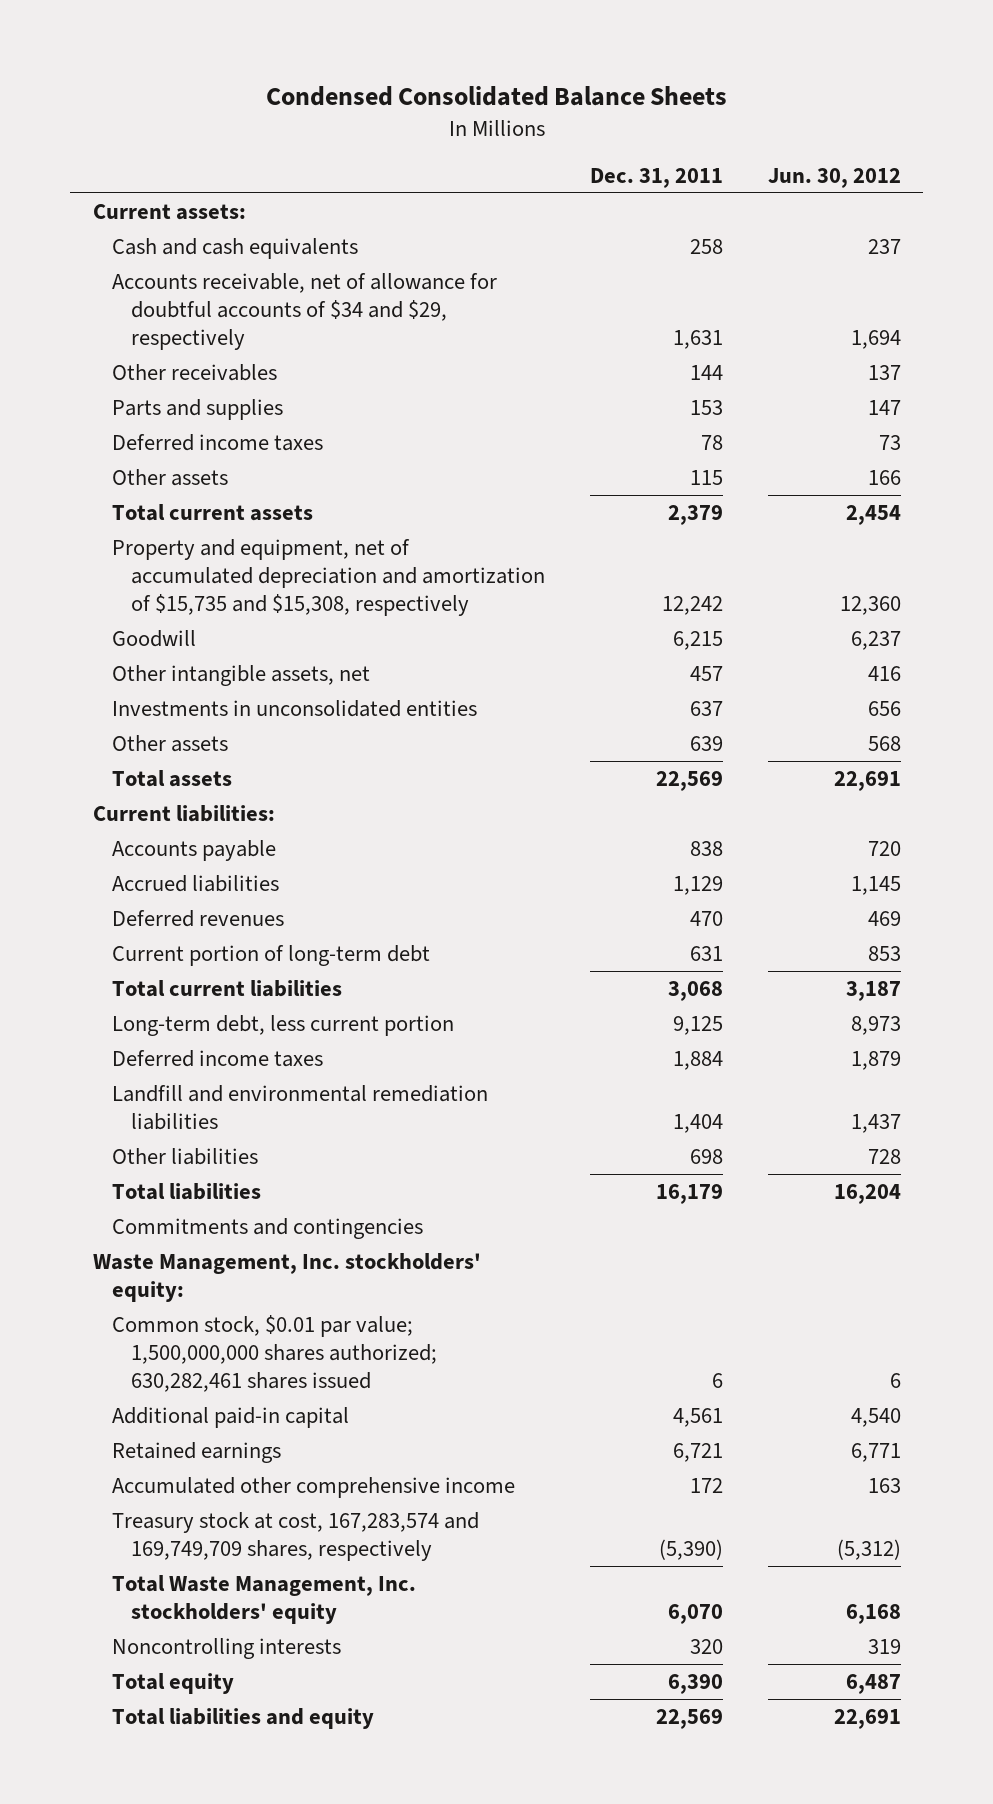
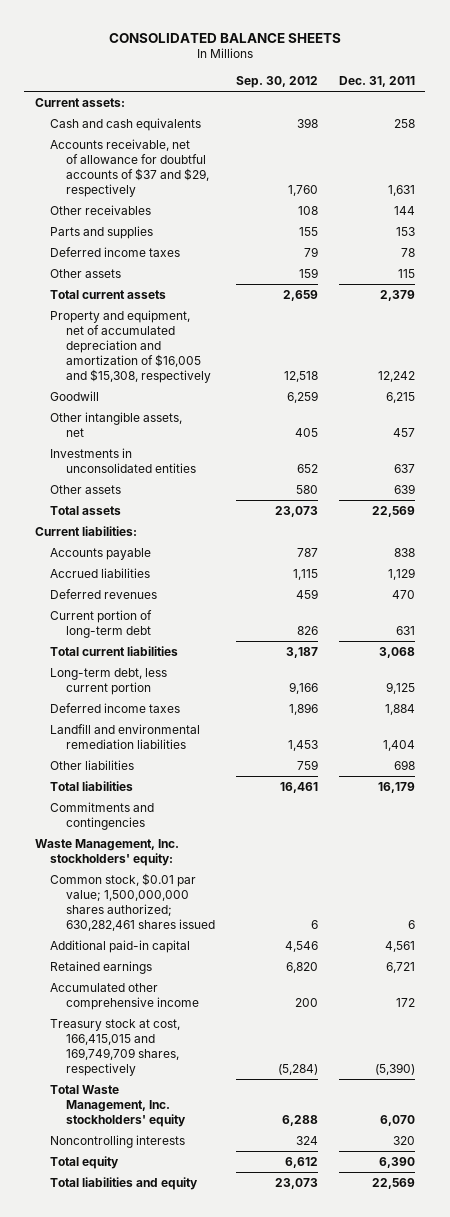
[265,86,727,107] Condensed Consolidated Balance Sheets -> [108,32,341,43] CONSOLIDATED BALANCE SHEETS
[767,167,901,188] Jun. 30, 2012 -> none
none -> [235,76,318,89] Sep. 30, 2012
[111,272,497,351] Accounts receivable, net of allowance for doubtful accounts of $34 and $29, respectively -> [50,138,209,197] Accounts receivable, net of allowance for doubtful accounts of $37 and $29, respectively
[111,538,545,617] Property and equipment, net of accumulated depreciation and amortization of $15,735 and $15,308, respectively -> [50,309,211,383] Property and equipment, net of accumulated depreciation and amortization of $16,005 and $15,308, respectively
[111,1511,479,1562] Treasury stock at cost, 167,283,574 and 169,749,709 shares, respectively -> [50,1018,181,1076] Treasury stock at cost, 166,415,015 and 169,749,709 shares, respectively

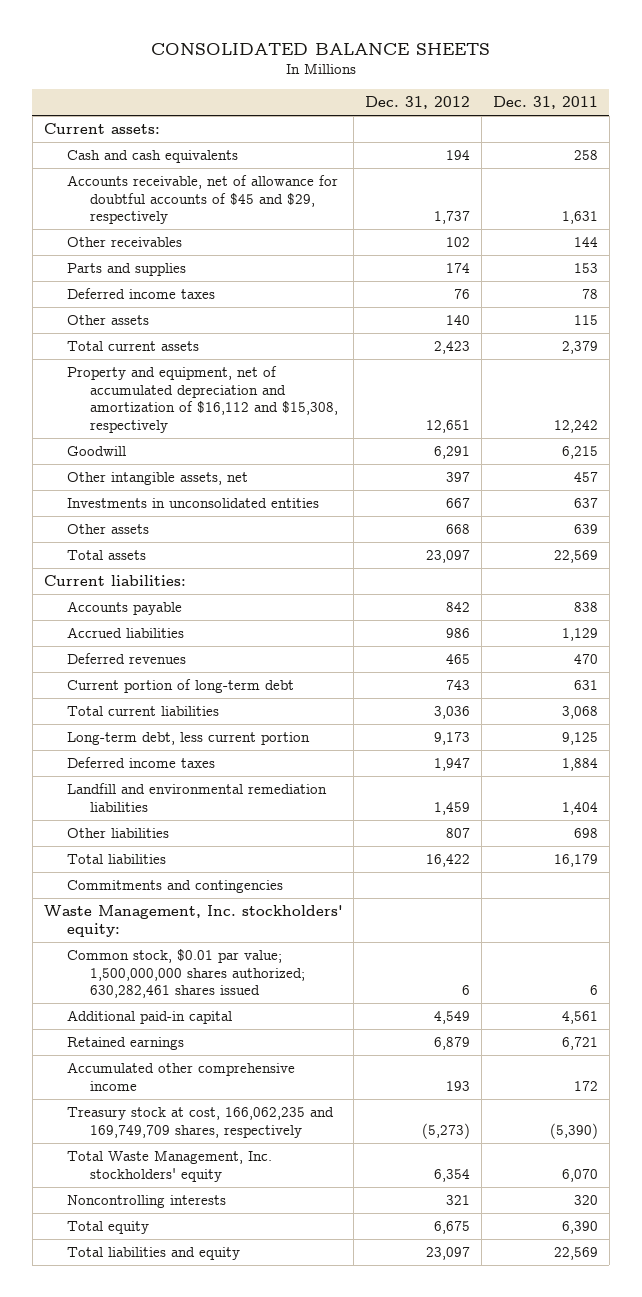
[235,76,318,89] Sep. 30, 2012 -> none
none -> [365,96,471,110] Dec. 31, 2012
[50,138,209,197] Accounts receivable, net of allowance for doubtful accounts of $37 and $29, respectively -> [66,175,338,225] Accounts receivable, net of allowance for doubtful accounts of $45 and $29, respectively
[50,309,211,383] Property and equipment, net of accumulated depreciation and amortization of $16,005 and $15,308, respectively -> [66,366,338,433] Property and equipment, net of accumulated depreciation and amortization of $16,112 and $15,308, respectively
[50,1018,181,1076] Treasury stock at cost, 166,415,015 and 169,749,709 shares, respectively -> [66,1107,334,1138] Treasury stock at cost, 166,062,235 and 169,749,709 shares, respectively

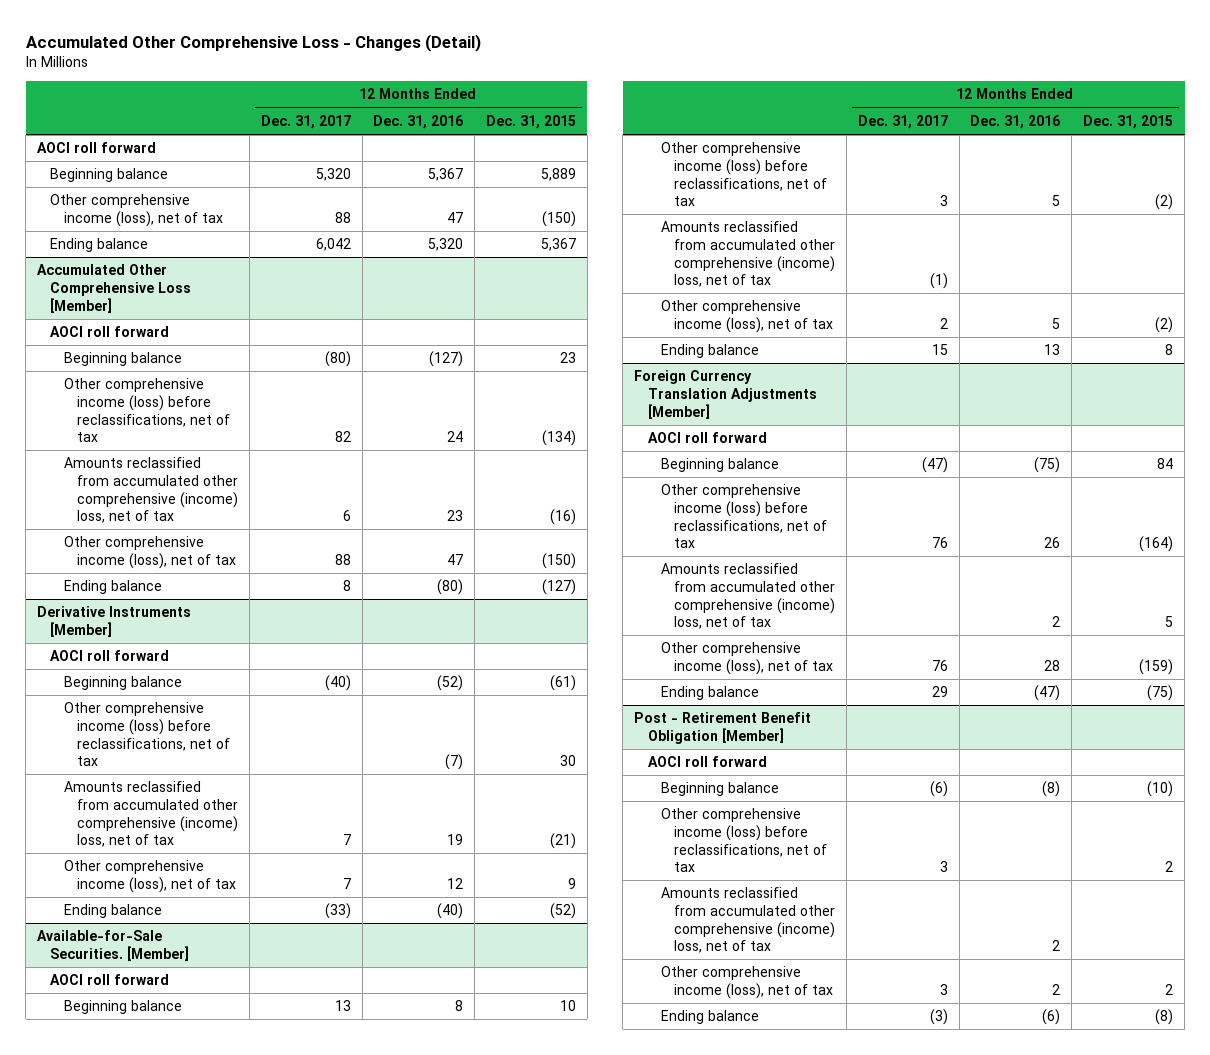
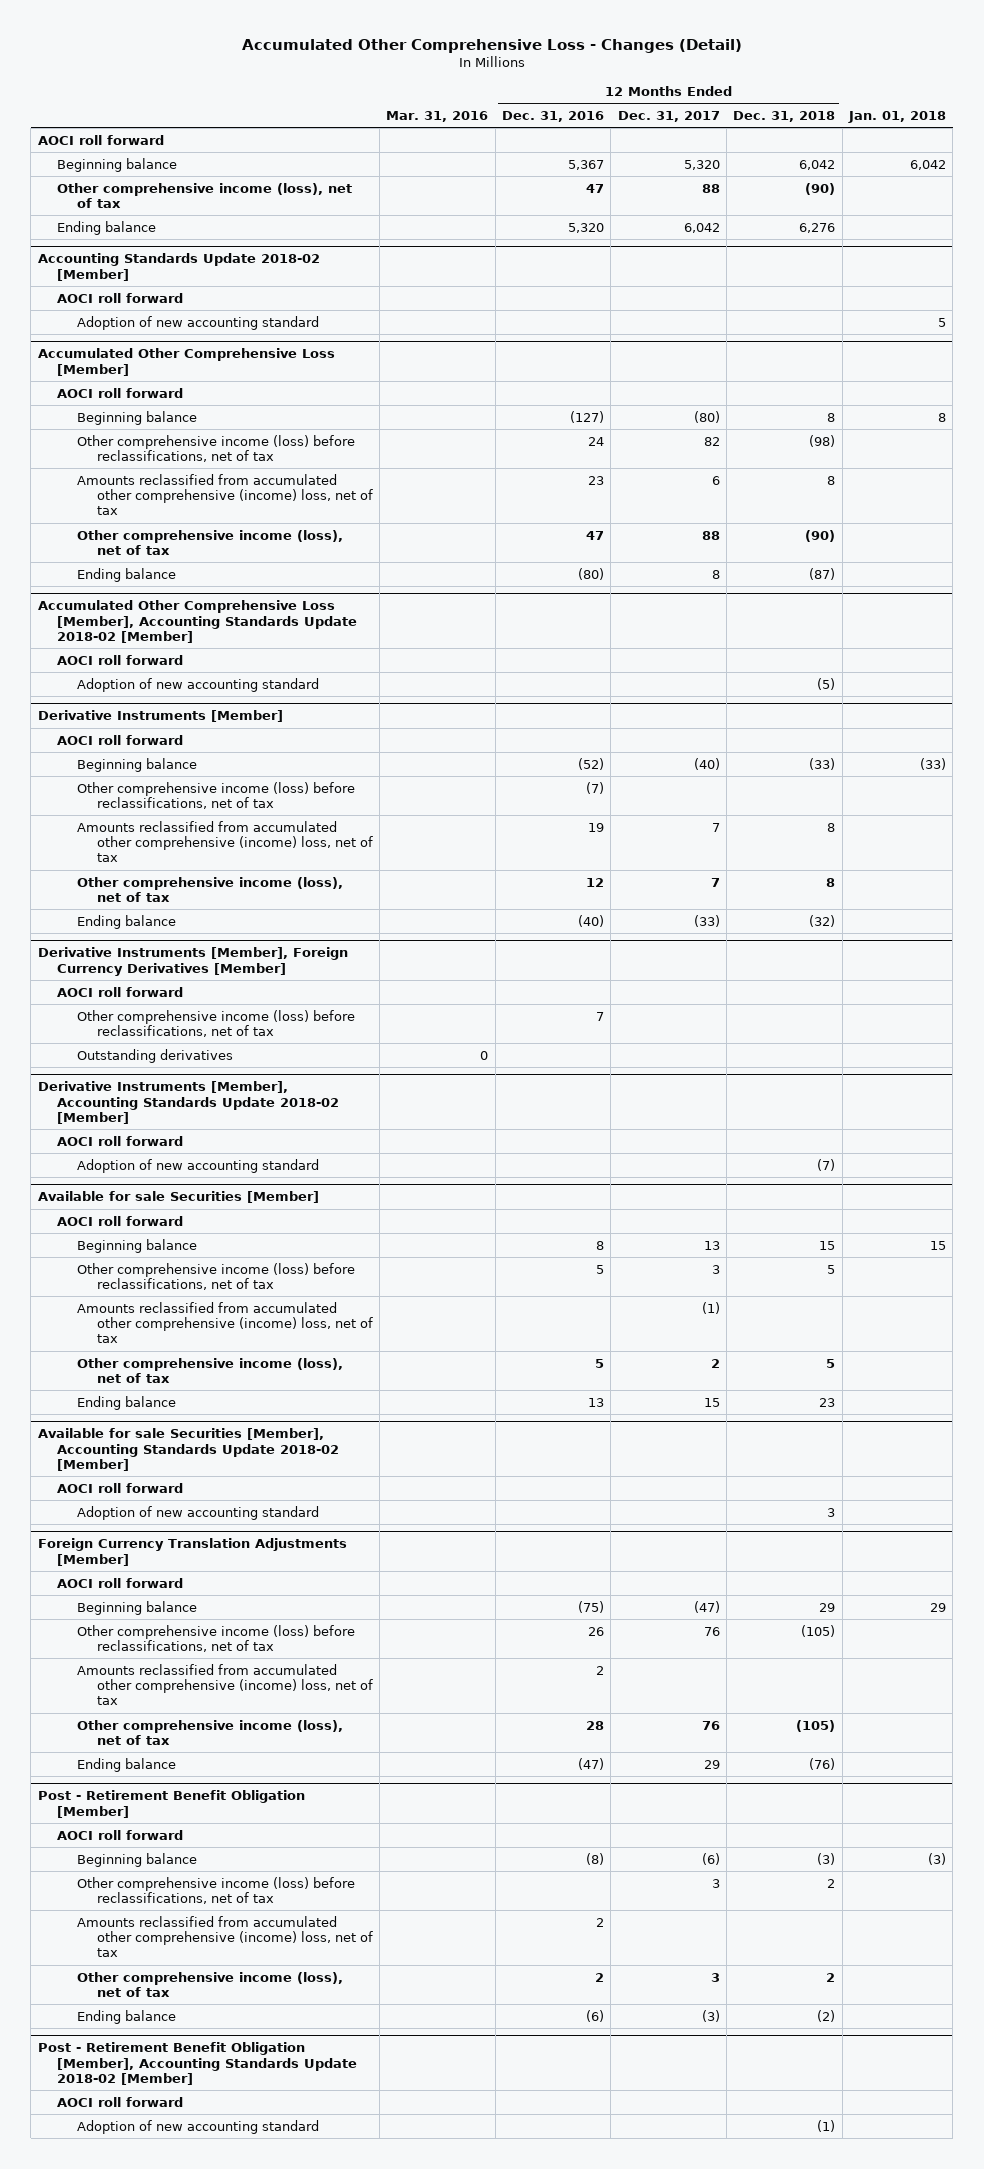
[486,114,577,129] Dec. 31, 2015 -> none
none -> [386,110,489,122] Mar. 31, 2016
none -> [733,110,836,122] Dec. 31, 2018
none -> [847,110,946,123] Jan. 01, 2018
none -> [37,253,320,281] Accounting Standards Update 2018-02 [Member]
none -> [57,292,184,303] AOCI roll forward
none -> [76,315,319,330] Adoption of new accounting standard
none -> [37,600,358,643] Accumulated Other Comprehensive Loss [Member], Accounting Standards Update 2018-02 [Member]
none -> [57,654,184,665] AOCI roll forward
none -> [76,677,319,692] Adoption of new accounting standard
[37,930,190,961] Available-for-Sale Securities. [Member] -> none
none -> [37,947,348,976] Derivative Instruments [Member], Foreign Currency Derivatives [Member]
none -> [76,1009,355,1037] Other comprehensive income (loss) before reclassifications, net of tax
none -> [76,1048,233,1063] Outstanding derivatives
none -> [37,1081,340,1124] Derivative Instruments [Member], Accounting Standards Update 2018-02 [Member]
none -> [57,1135,184,1146] AOCI roll forward
none -> [76,1158,319,1173] Adoption of new accounting standard
none -> [37,1191,319,1204] Available for sale Securities [Member]
none -> [57,1215,184,1226] AOCI roll forward
none -> [37,1428,340,1471] Available for sale Securities [Member], Accounting Standards Update 2018-02 [Member]
none -> [57,1482,184,1493] AOCI roll forward
none -> [76,1505,319,1520] Adoption of new accounting standard
none -> [37,2042,358,2085] Post - Retirement Benefit Obligation [Member], Accounting Standards Update 2018-02 [Member]
none -> [57,2096,184,2107] AOCI roll forward
none -> [76,2119,319,2134] Adoption of new accounting standard

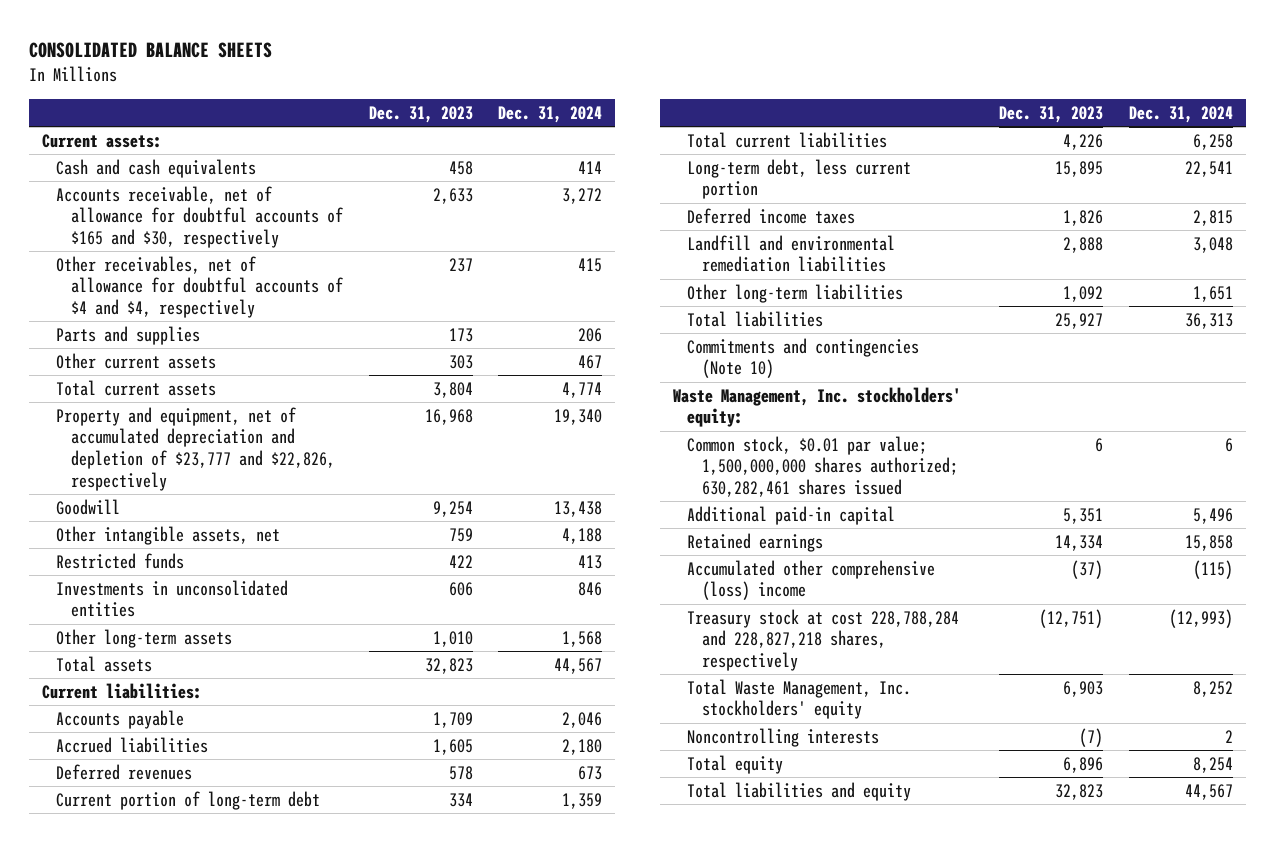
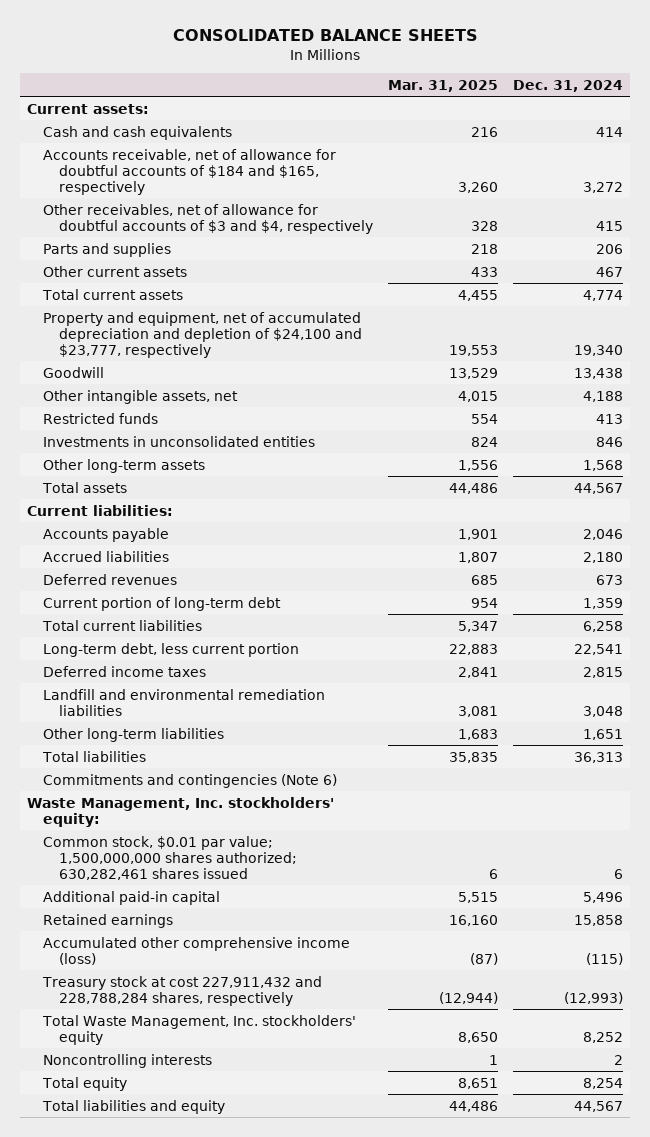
[368,105,473,123] Dec. 31, 2023 -> none
none -> [388,79,499,92] Mar. 31, 2025
[56,185,343,249] Accounts receivable, net of allowance for doubtful accounts of $165 and $30, respectively -> [43,148,337,195] Accounts receivable, net of allowance for doubtful accounts of $184 and $165, respectively
[56,255,343,319] Other receivables, net of allowance for doubtful accounts of $4 and $4, respectively -> [43,203,374,234] Other receivables, net of allowance for doubtful accounts of $3 and $4, respectively
[56,406,335,491] Property and equipment, net of accumulated depreciation and depletion of $23,777 and $22,826, respectively -> [43,311,363,358] Property and equipment, net of accumulated depreciation and depletion of $24,100 and $23,777, respectively
[687,337,920,379] Commitments and contingencies (Note 10) -> [43,773,338,788] Commitments and contingencies (Note 6)
[687,559,936,601] Accumulated other comprehensive (loss) income -> [43,936,351,965] Accumulated other comprehensive income (loss)
[687,608,960,672] Treasury stock at cost 228,788,284 and 228,827,218 shares, respectively -> [42,975,323,1006] Treasury stock at cost 227,911,432 and 228,788,284 shares, respectively

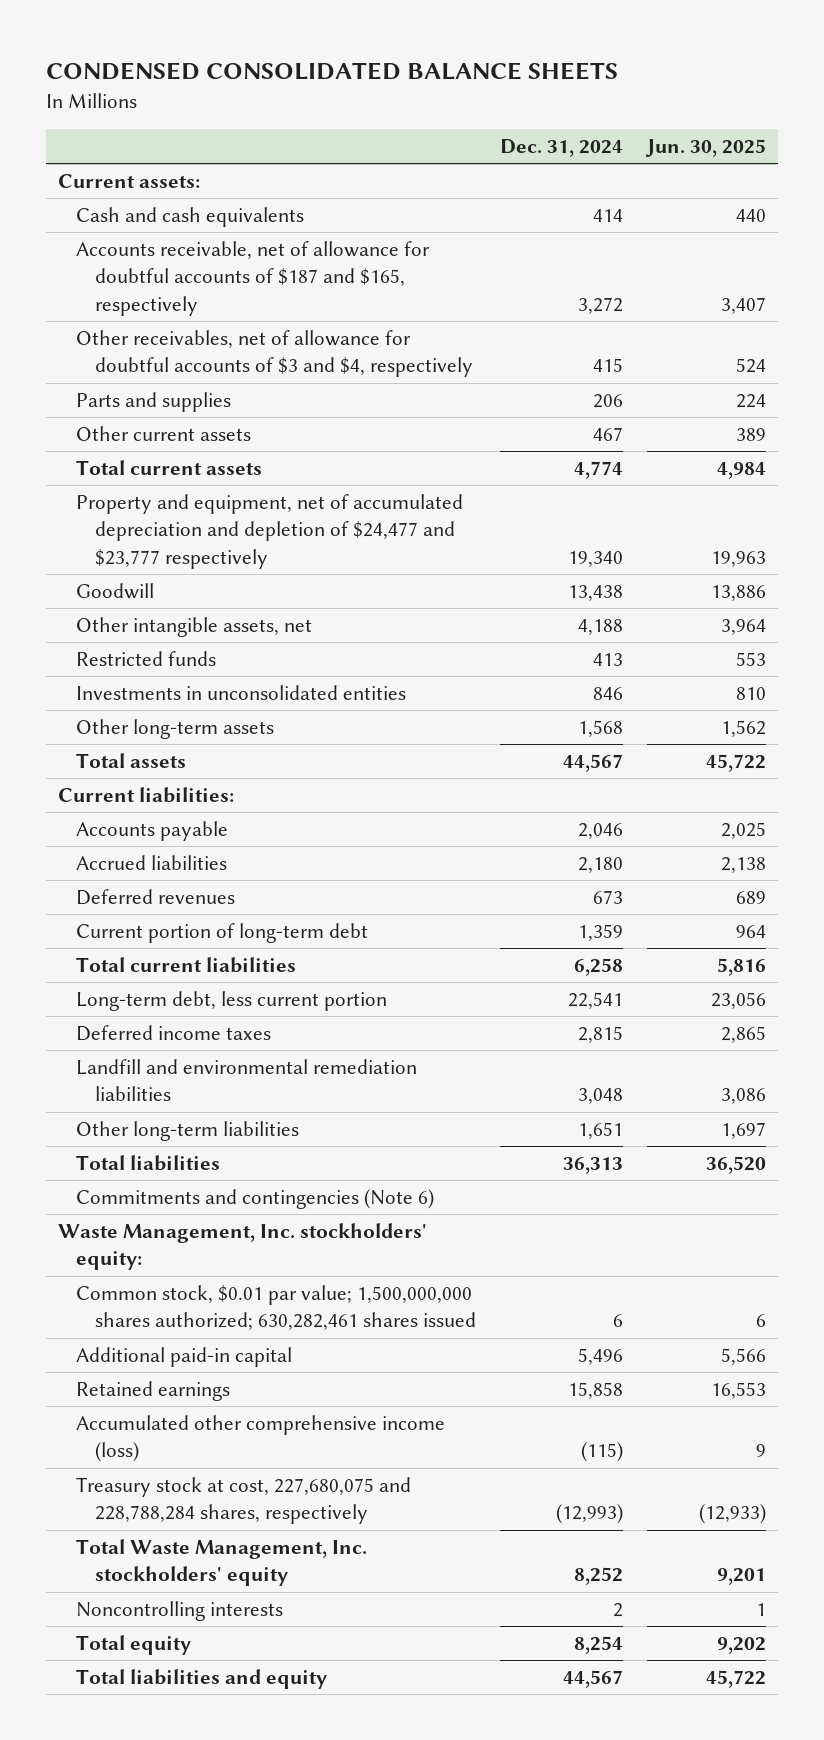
[173,29,479,42] CONSOLIDATED BALANCE SHEETS -> [46,62,619,81] CONDENSED CONSOLIDATED BALANCE SHEETS
[388,79,499,92] Mar. 31, 2025 -> none
none -> [644,139,766,158] Jun. 30, 2025
[43,148,337,195] Accounts receivable, net of allowance for doubtful accounts of $184 and $165, respectively -> [76,240,431,316] Accounts receivable, net of allowance for doubtful accounts of $187 and $165, respectively
[43,311,363,358] Property and equipment, net of accumulated depreciation and depletion of $24,100 and $23,777, respectively -> [76,493,464,569] Property and equipment, net of accumulated depreciation and depletion of $24,477 and $23,777 respectively
[42,975,323,1006] Treasury stock at cost 227,911,432 and 228,788,284 shares, respectively -> [76,1476,412,1525] Treasury stock at cost, 227,680,075 and 228,788,284 shares, respectively

